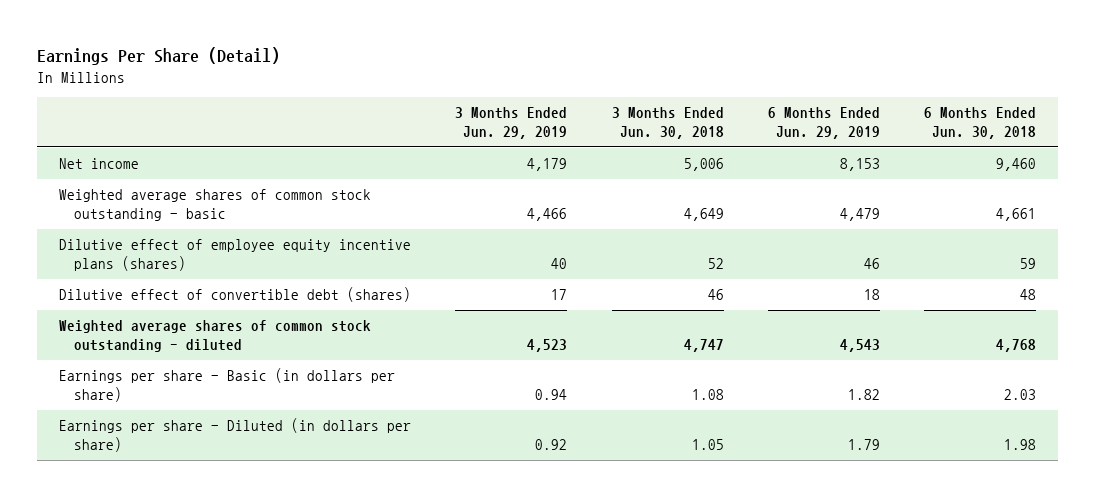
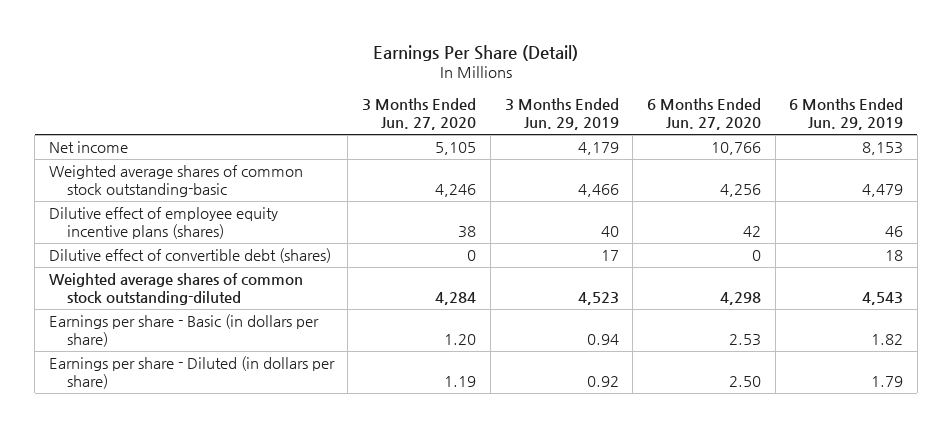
[611,107,724,140] 3 Months Ended Jun. 30, 2018 -> none
[923,107,1036,140] 6 Months Ended Jun. 30, 2018 -> none
none -> [362,98,477,131] 3 Months Ended Jun. 27, 2020
none -> [646,98,761,131] 6 Months Ended Jun. 27, 2020
[59,189,372,222] Weighted average shares of common stock outstanding - basic -> [48,165,303,197] Weighted average shares of common stock outstanding-basic
[59,320,372,353] Weighted average shares of common stock outstanding - diluted -> [48,273,303,305] Weighted average shares of common stock outstanding-diluted

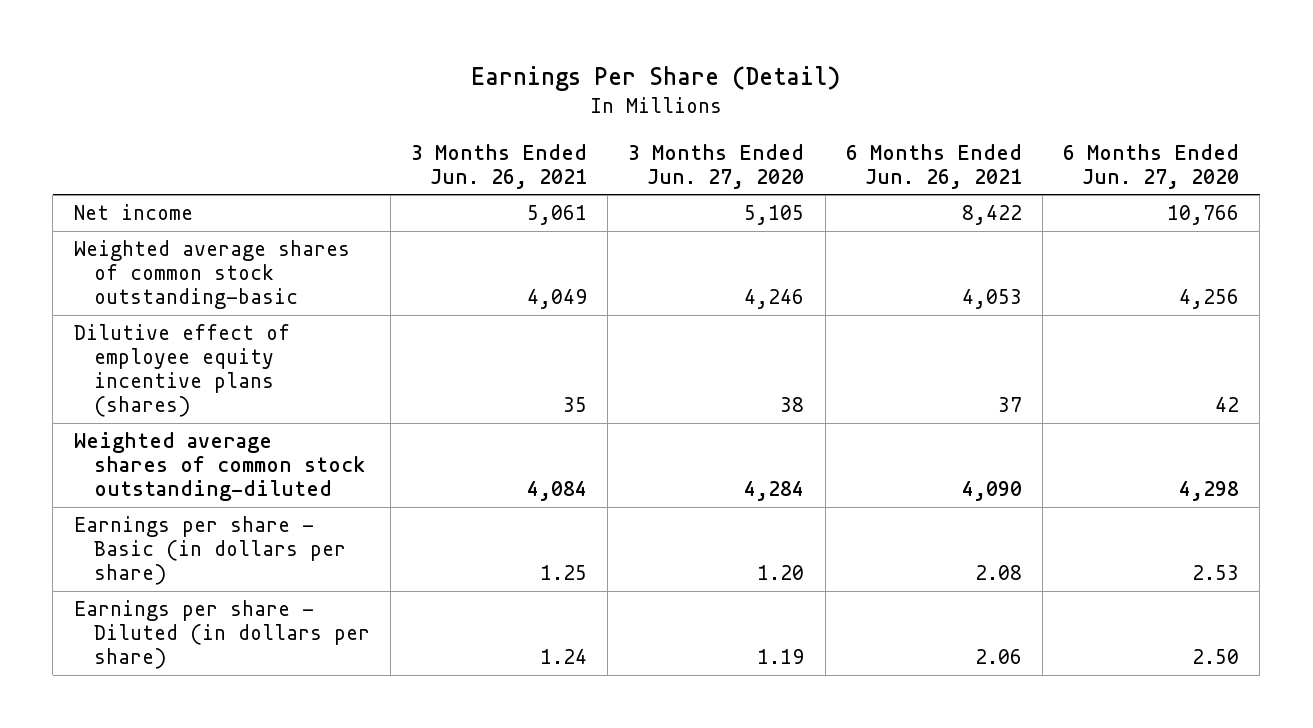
[504,98,619,131] 3 Months Ended Jun. 29, 2019 -> none
[789,98,904,131] 6 Months Ended Jun. 29, 2019 -> none
none -> [411,143,588,189] 3 Months Ended Jun. 26, 2021
none -> [845,143,1022,189] 6 Months Ended Jun. 26, 2021
[48,248,331,264] Dilutive effect of convertible debt (shares) -> none

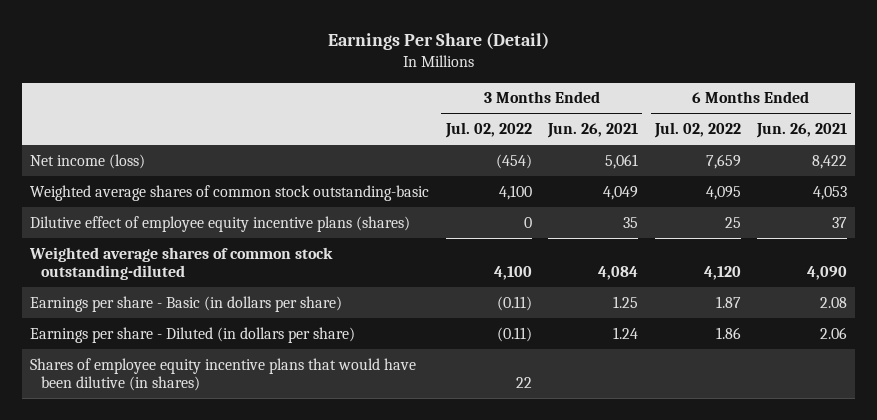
[628,143,805,189] 3 Months Ended Jun. 27, 2020 -> none
[1063,143,1240,189] 6 Months Ended Jun. 27, 2020 -> none
none -> [444,122,532,139] Jul. 02, 2022
none -> [653,122,741,139] Jul. 02, 2022
[73,204,193,221] Net income -> [30,153,146,169] Net income (loss)
none -> [30,357,417,392] Shares of employee equity incentive plans that would have been dilutive (in shares)

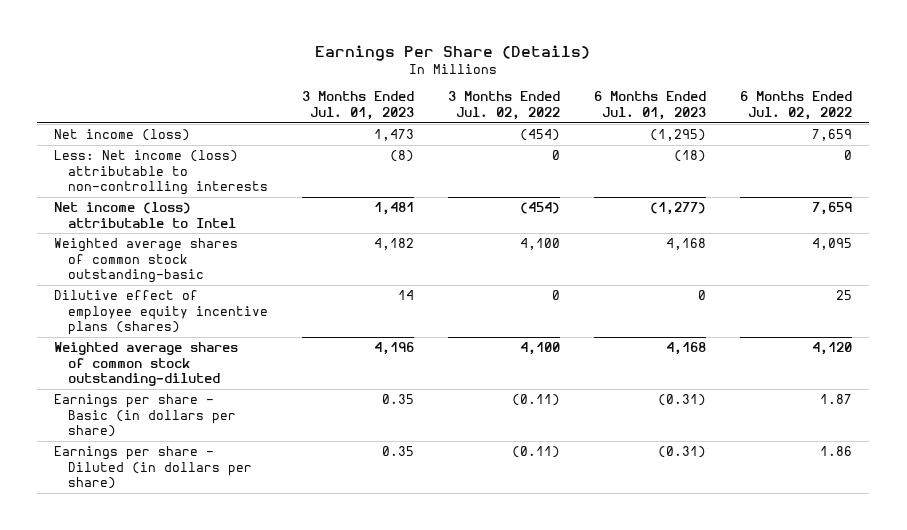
[327,32,549,51] Earnings Per Share (Detail) -> [315,44,591,61] Earnings Per Share (Details)
[547,123,639,139] Jun. 26, 2021 -> none
[756,123,848,139] Jun. 26, 2021 -> none
none -> [302,91,415,120] 3 Months Ended Jul. 01, 2023
none -> [594,91,707,120] 6 Months Ended Jul. 01, 2023
none -> [54,150,269,195] Less: Net income (loss) attributable to non-controlling interests
none -> [54,202,237,228] Net income (loss) attributable to Intel
[30,357,417,392] Shares of employee equity incentive plans that would have been dilutive (in shares) -> none

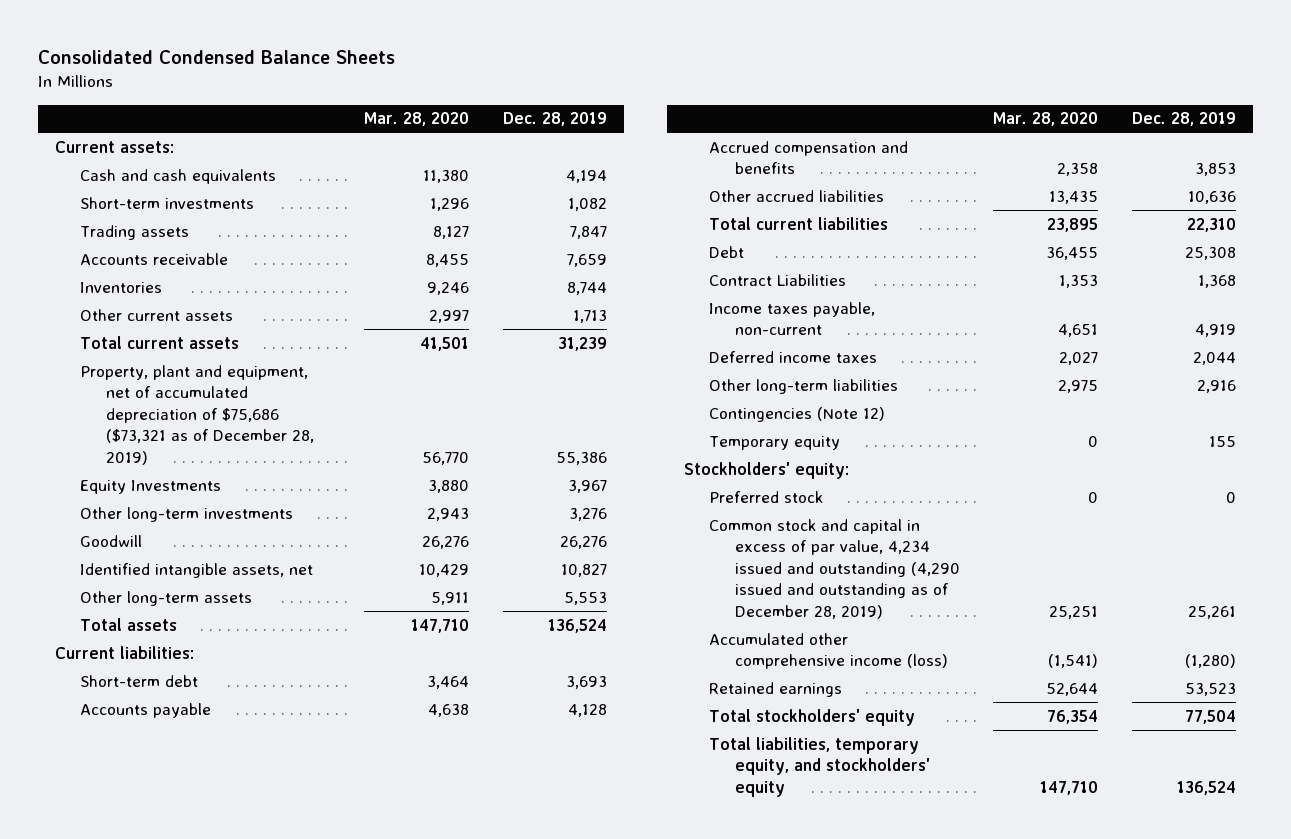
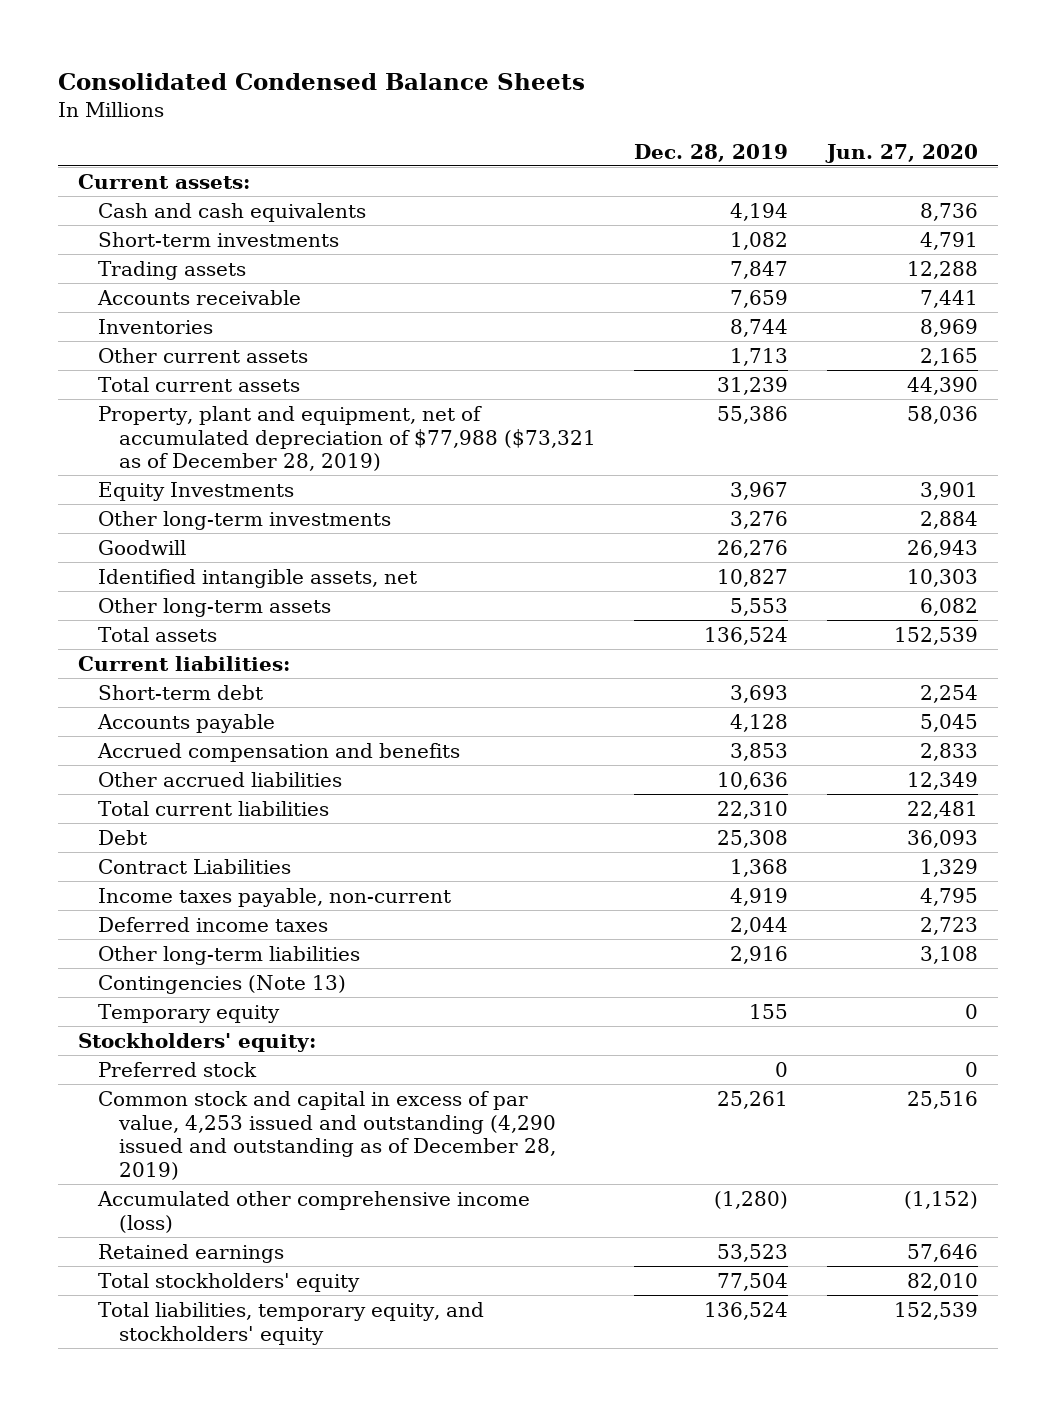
[364,112,470,127] Mar. 28, 2020 -> none
none -> [825,143,979,163] Jun. 27, 2020
[80,364,314,465] Property, plant and equipment, net of accumulated depreciation of $75,686 ($73,321 as of December 28, 2019) -> [98,405,596,472] Property, plant and equipment, net of accumulated depreciation of $77,988 ($73,321 as of December 28, 2019)
[709,406,886,422] Contingencies (Note 12) -> [98,974,347,994] Contingencies (Note 13)
[709,518,960,619] Common stock and capital in excess of par value, 4,234 issued and outstanding (4,290 issued and outstanding as of December 28, 2019) -> [98,1090,556,1181] Common stock and capital in excess of par value, 4,253 issued and outstanding (4,290 issued and outstanding as of December 28, 2019)

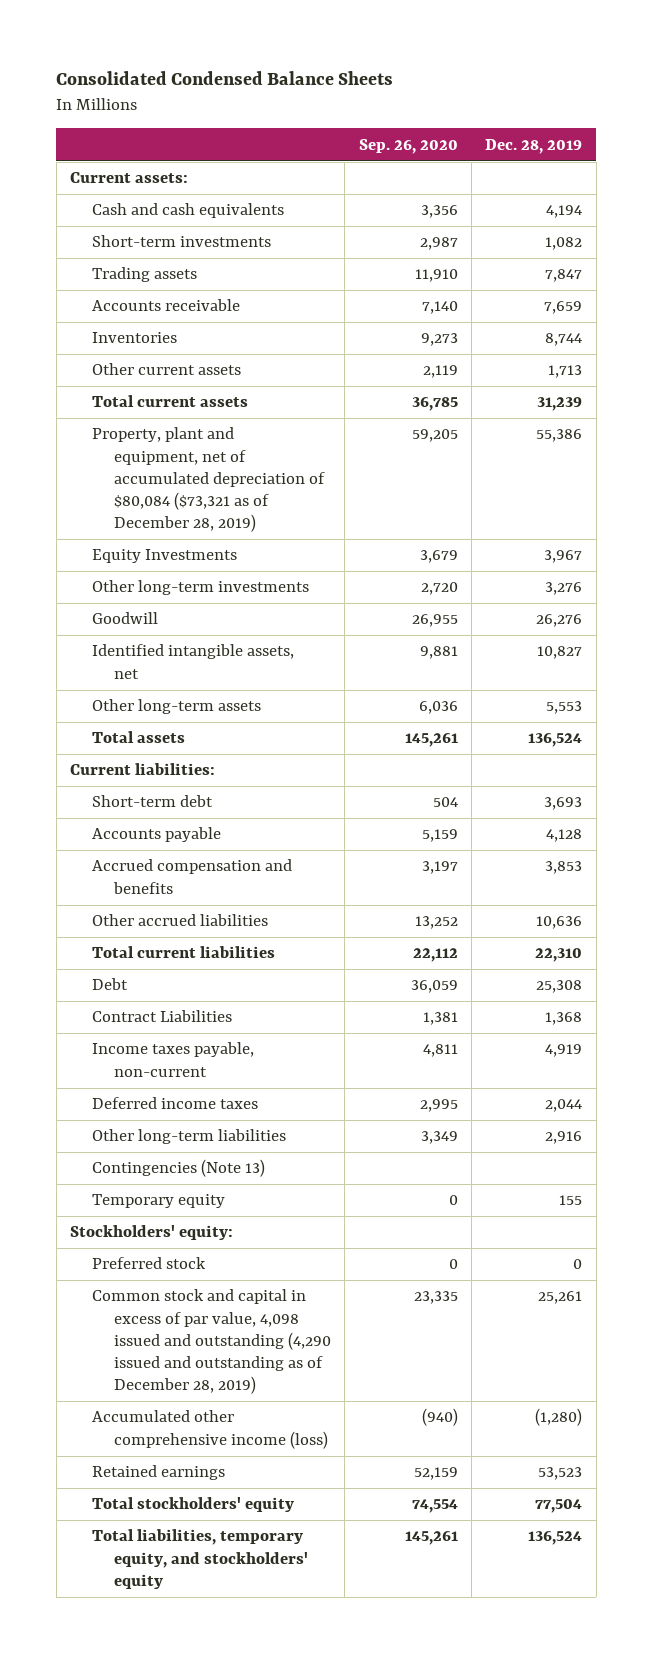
[825,143,979,163] Jun. 27, 2020 -> none
none -> [358,138,458,154] Sep. 26, 2020
[98,405,596,472] Property, plant and equipment, net of accumulated depreciation of $77,988 ($73,321 as of December 28, 2019) -> [92,427,326,533] Property, plant and equipment, net of accumulated depreciation of $80,084 ($73,321 as of December 28, 2019)
[98,1090,556,1181] Common stock and capital in excess of par value, 4,253 issued and outstanding (4,290 issued and outstanding as of December 28, 2019) -> [92,1289,332,1395] Common stock and capital in excess of par value, 4,098 issued and outstanding (4,290 issued and outstanding as of December 28, 2019)

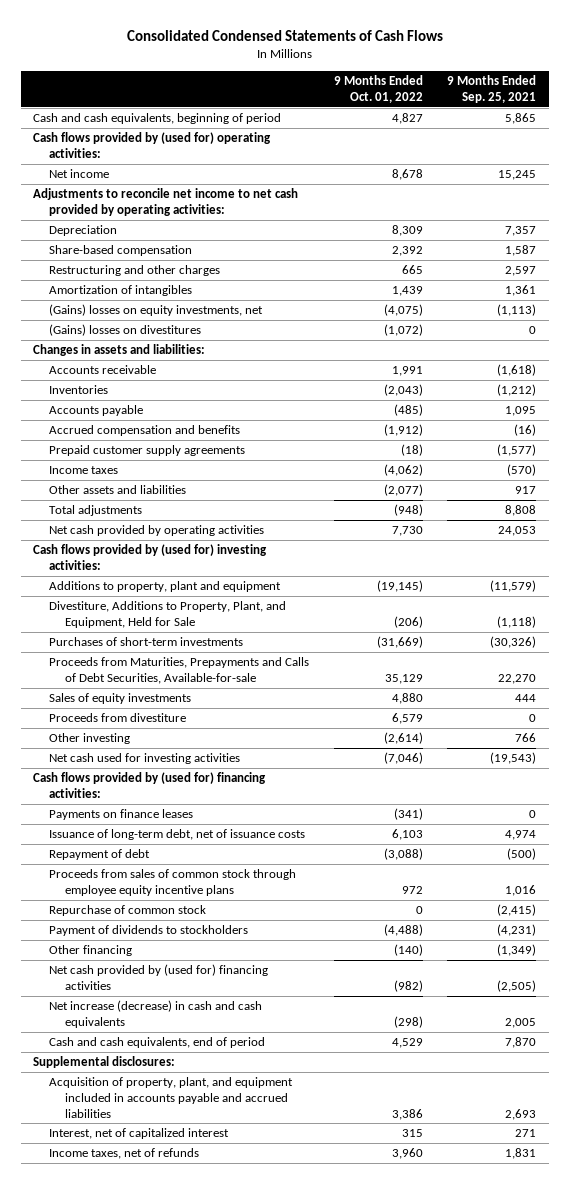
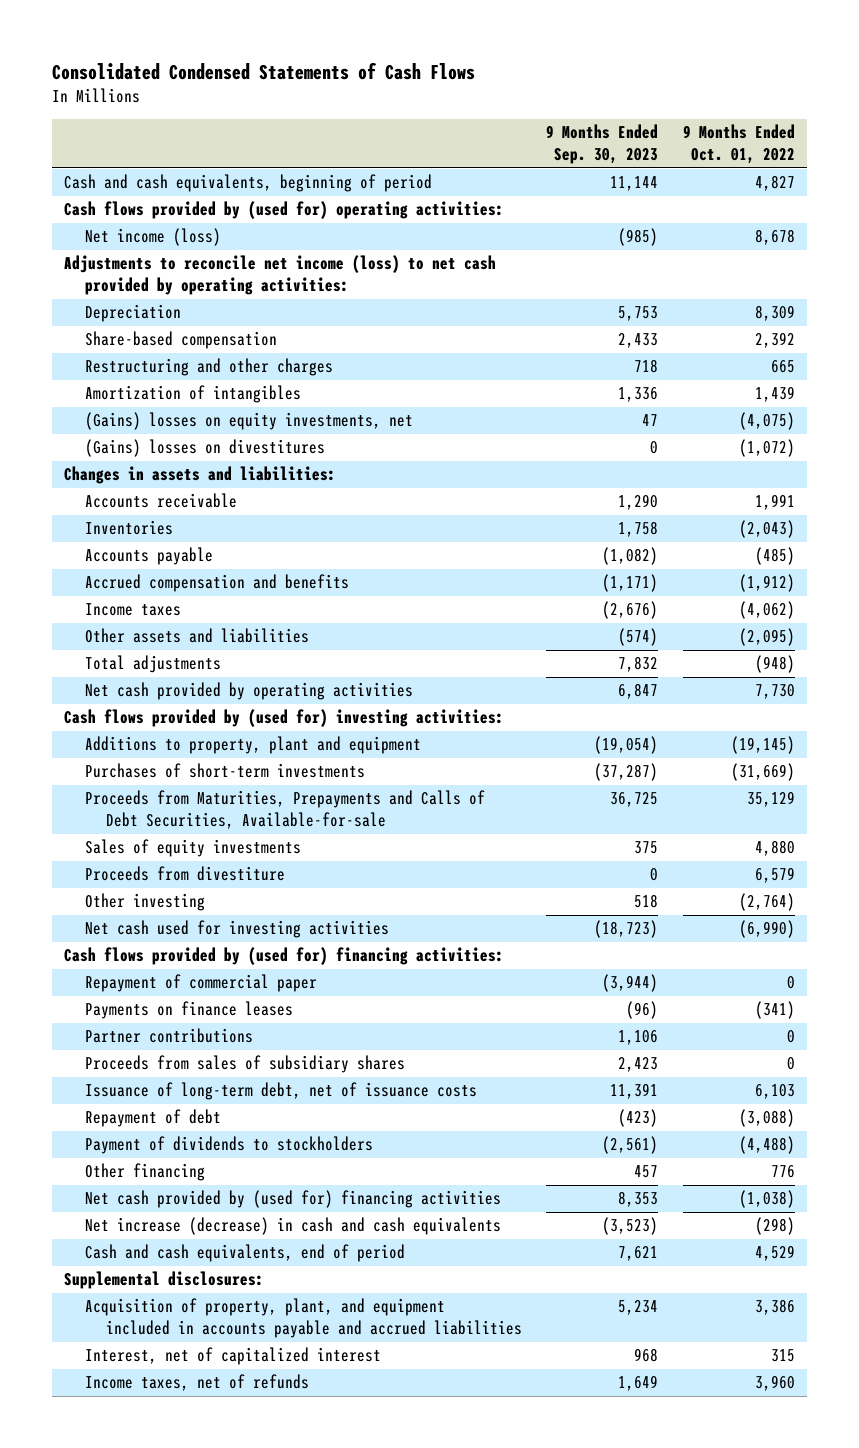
[447,75,537,103] 9 Months Ended Sep. 25, 2021 -> none
none -> [546,124,659,165] 9 Months Ended Sep. 30, 2023
[49,169,110,179] Net income -> [84,228,221,247] Net income (loss)
[33,188,299,216] Adjustments to reconcile net income to net cash provided by operating activities: -> [64,255,497,296] Adjustments to reconcile net income (loss) to net cash provided by operating activities:
[49,445,246,457] Prepaid customer supply agreements -> none
[383,484,423,497] (2,077) -> [738,628,795,647] (2,095)
[49,601,287,628] Divestiture, Additions to Property, Plant, and Equipment, Held for Sale -> none
[383,732,423,745] (2,614) -> [738,893,795,912] (2,764)
[383,752,423,765] (7,046) -> [738,920,795,939] (6,990)
none -> [84,974,317,993] Repayment of commercial paper
none -> [84,1028,253,1044] Partner contributions
none -> [84,1055,405,1074] Proceeds from sales of subsidiary shares
[49,869,297,896] Proceeds from sales of common stock through employee equity incentive plans -> none
[49,905,207,917] Repurchase of common stock -> none
[393,944,423,957] (140) -> [770,1165,795,1179] 776
[393,979,423,992] (982) -> [738,1190,795,1209] (1,038)

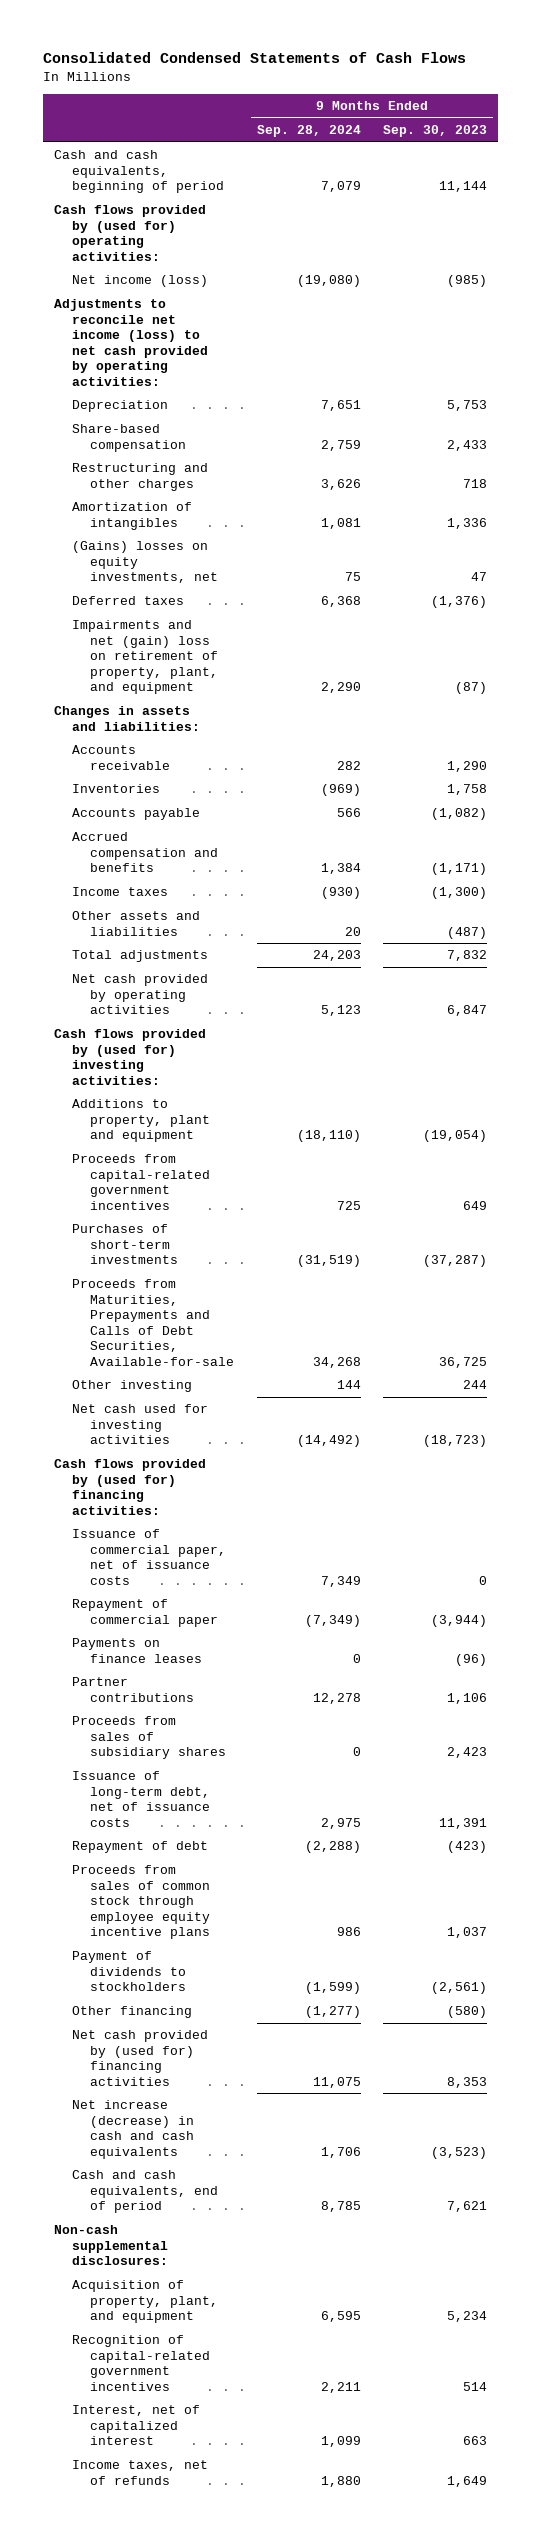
[682,124,795,165] 9 Months Ended Oct. 01, 2022 -> none
none -> [256,124,361,137] Sep. 28, 2024
[84,439,325,458] (Gains) losses on divestitures -> none
none -> [72,596,185,606] Deferred taxes
none -> [72,620,219,695] Impairments and net (gain) loss on retirement of property, plant, and equipment
[602,601,659,620] (2,676) -> [430,887,487,900] (1,300)
[618,628,659,647] (574) -> [446,926,487,939] (487)
none -> [72,1154,211,1210] Proceeds from capital-related government incentives
[84,839,301,858] Sales of equity investments -> none
[84,866,285,882] Proceeds from divestiture -> none
[634,894,659,909] 518 -> [462,1380,487,1390] 244
none -> [72,1529,227,1585] Issuance of commercial paper, net of issuance costs
none -> [72,1865,211,1940] Proceeds from sales of common stock through employee equity incentive plans
[634,1165,659,1179] 457 -> [446,2006,487,2019] (580)
[64,1271,265,1290] Supplemental disclosures: -> [54,2225,169,2266] Non-cash supplemental disclosures:
[84,1298,522,1339] Acquisition of property, plant, and equipment included in accounts payable and accrued liabilities -> [72,2280,219,2324] Acquisition of property, plant, and equipment
none -> [72,2335,211,2391] Recognition of capital-related government incentives
[634,1348,659,1363] 968 -> [462,2436,487,2446] 663

